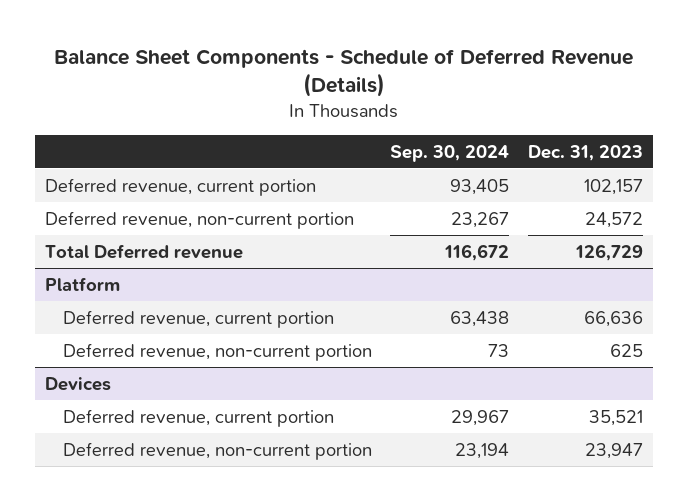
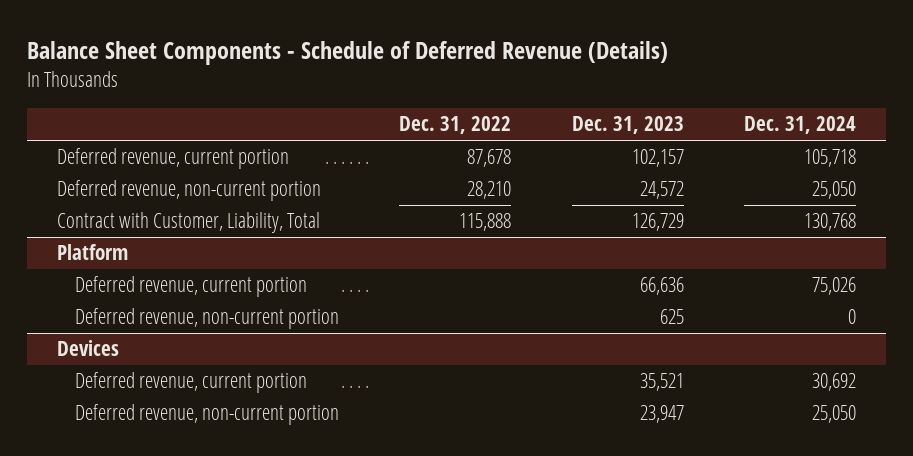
[390,144,510,162] Sep. 30, 2024 -> none
none -> [399,116,512,135] Dec. 31, 2022
none -> [744,116,857,135] Dec. 31, 2024
[44,243,243,259] Total Deferred revenue -> [56,212,320,234] Contract with Customer, Liability, Total

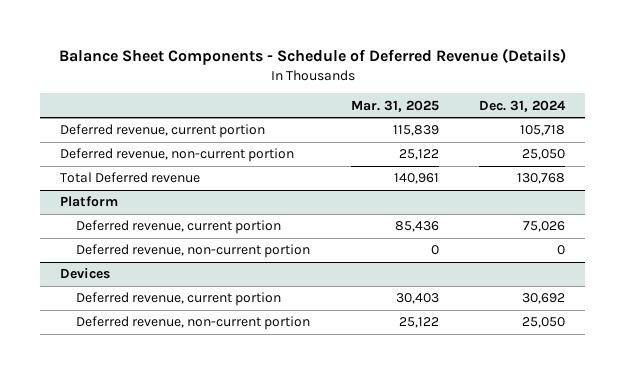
[399,116,512,135] Dec. 31, 2022 -> none
[571,116,684,135] Dec. 31, 2023 -> none
none -> [350,99,439,112] Mar. 31, 2025
[56,212,320,234] Contract with Customer, Liability, Total -> [59,172,200,184] Total Deferred revenue

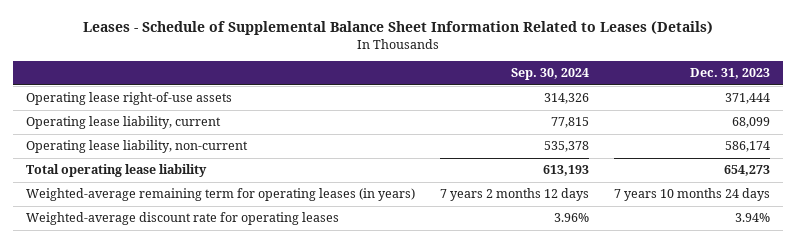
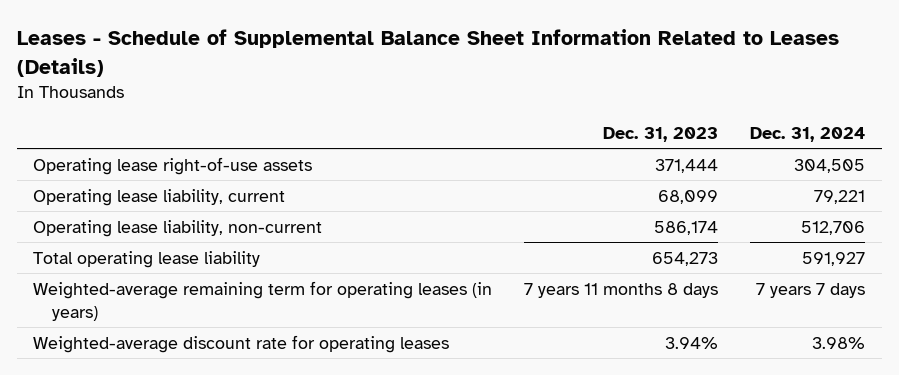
[510,68,589,81] Sep. 30, 2024 -> none
none -> [750,126,866,142] Dec. 31, 2024
[614,188,771,202] 7 years 10 months 24 days -> [524,282,719,298] 7 years 11 months 8 days

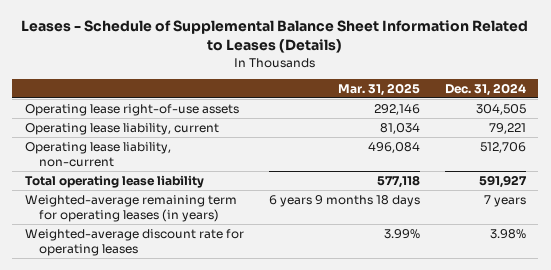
[603,126,719,142] Dec. 31, 2023 -> none
none -> [337,83,420,97] Mar. 31, 2025
[756,282,866,298] 7 years 7 days -> [483,194,526,207] 7 years

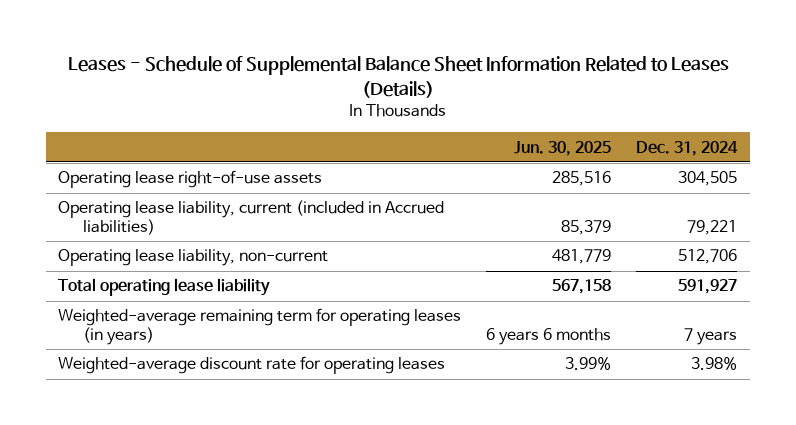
[337,83,420,97] Mar. 31, 2025 -> none
none -> [514,140,612,156] Jun. 30, 2025
[24,122,219,135] Operating lease liability, current -> [58,200,445,235] Operating lease liability, current (included in Accrued liabilities)

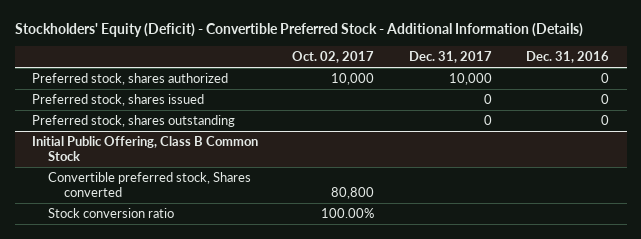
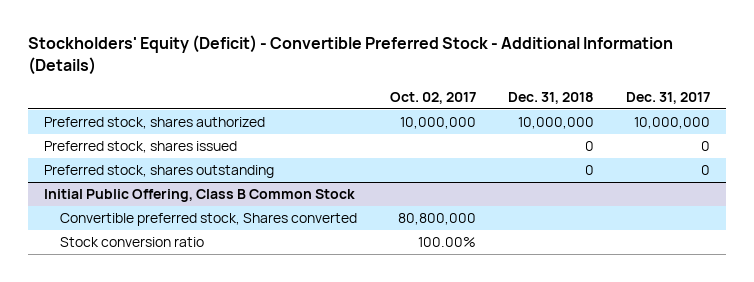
[526,51,610,64] Dec. 31, 2016 -> none
none -> [507,91,594,104] Dec. 31, 2018
[331,72,375,85] 10,000 -> [399,116,476,129] 10,000,000
[448,72,492,85] 10,000 -> [634,116,711,129] 10,000,000
[331,186,375,199] 80,800 -> [397,212,476,225] 80,800,000

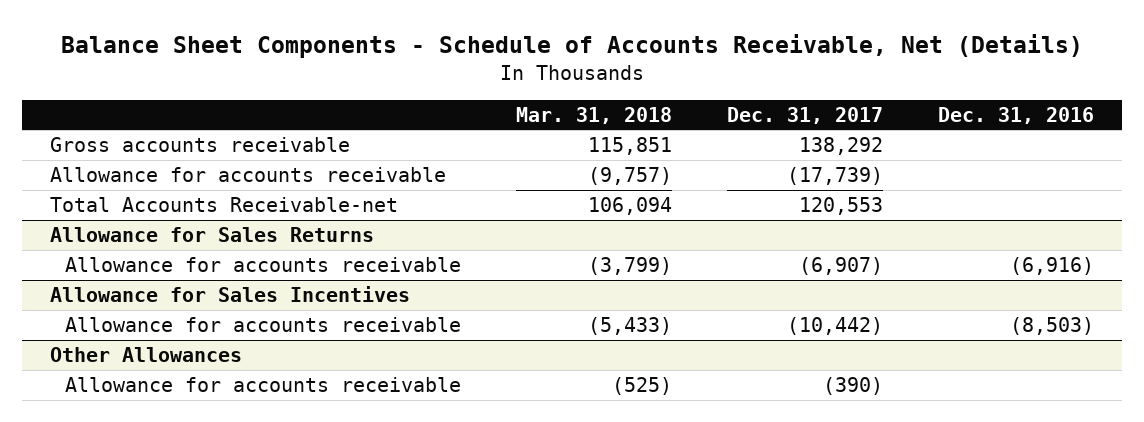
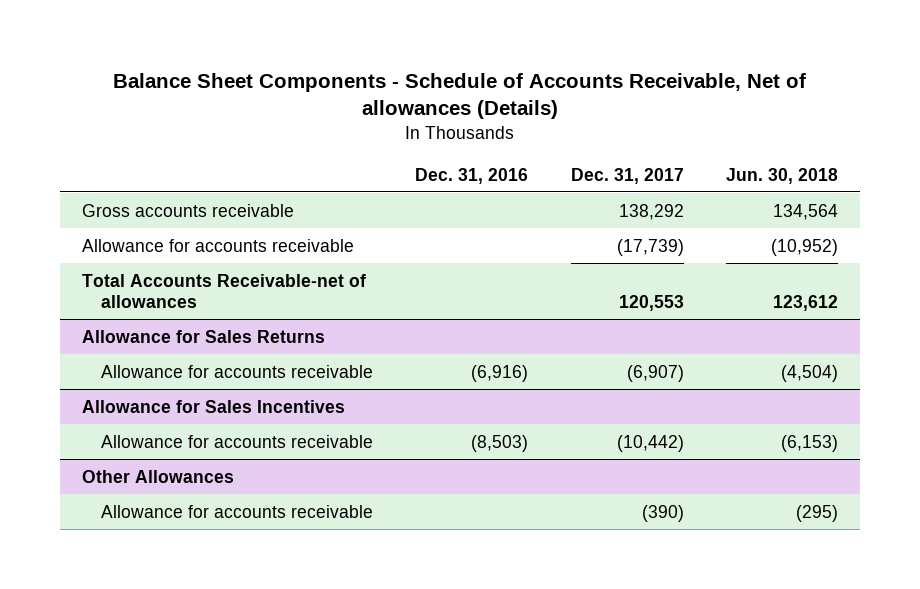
[61,34,1084,59] Balance Sheet Components - Schedule of Accounts Receivable, Net (Details) -> [113,72,807,120] Balance Sheet Components - Schedule of Accounts Receivable, Net of allowances (Details)
[516,106,673,124] Mar. 31, 2018 -> none
none -> [726,167,839,184] Jun. 30, 2018
[49,197,398,213] Total Accounts Receivable-net -> [81,273,366,308] Total Accounts Receivable-net of allowances

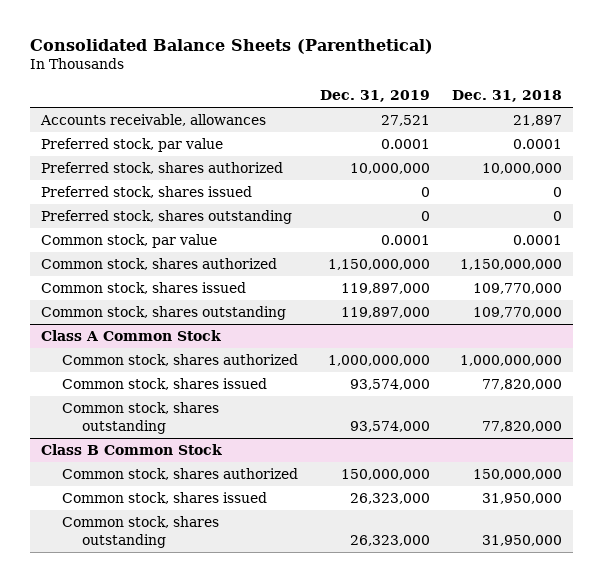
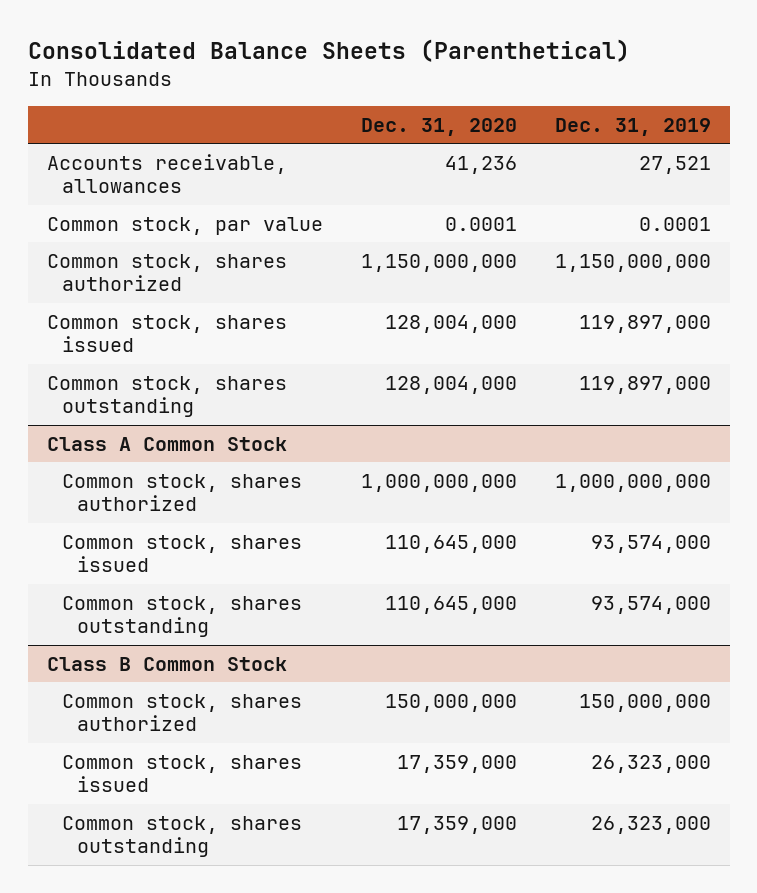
[452,89,563,102] Dec. 31, 2018 -> none
none -> [360,117,517,136] Dec. 31, 2020
[41,138,224,153] Preferred stock, par value -> none
[41,162,284,175] Preferred stock, shares authorized -> none
[41,186,253,199] Preferred stock, shares issued -> none
[41,210,293,225] Preferred stock, shares outstanding -> none

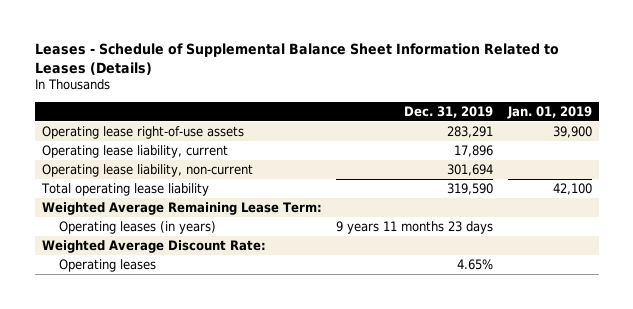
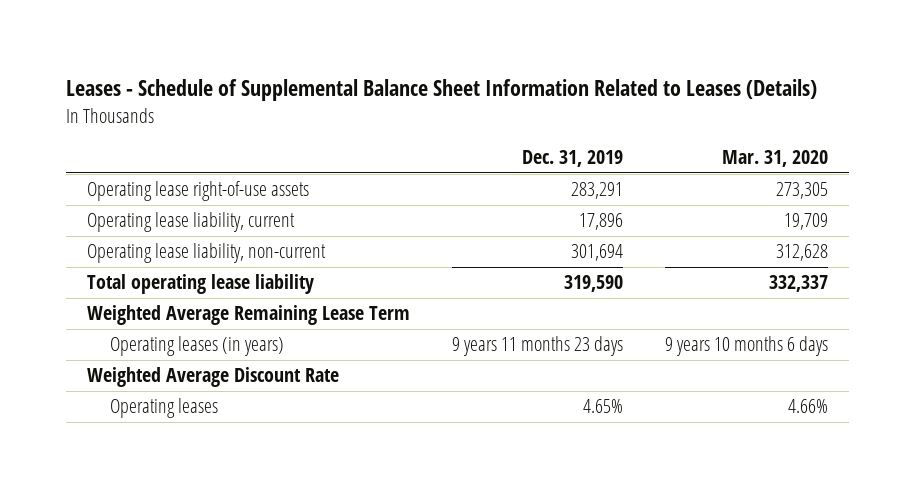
[506,105,592,119] Jan. 01, 2019 -> none
none -> [722,150,829,168] Mar. 31, 2020
[41,202,322,216] Weighted Average Remaining Lease Term: -> [87,305,411,326] Weighted Average Remaining Lease Term
[41,240,266,254] Weighted Average Discount Rate: -> [87,367,340,388] Weighted Average Discount Rate

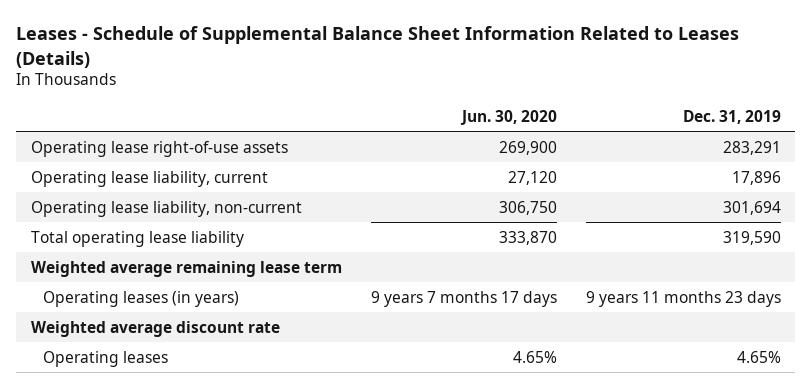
[722,150,829,168] Mar. 31, 2020 -> none
none -> [459,109,557,125] Jun. 30, 2020
[87,305,411,326] Weighted Average Remaining Lease Term -> [30,260,342,277] Weighted average remaining lease term
[87,367,340,388] Weighted Average Discount Rate -> [30,320,280,337] Weighted average discount rate

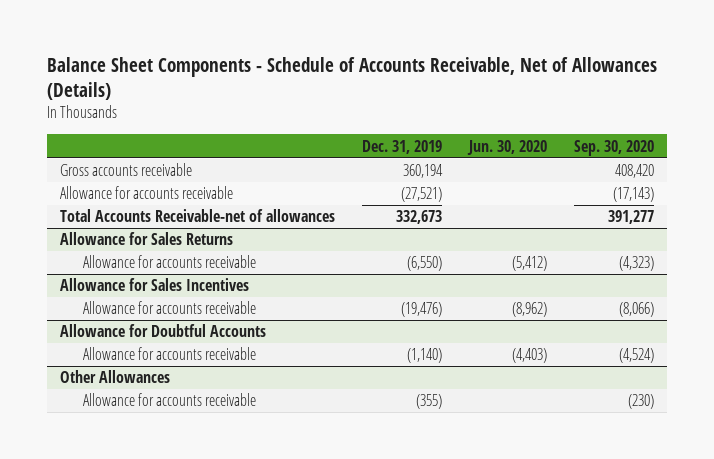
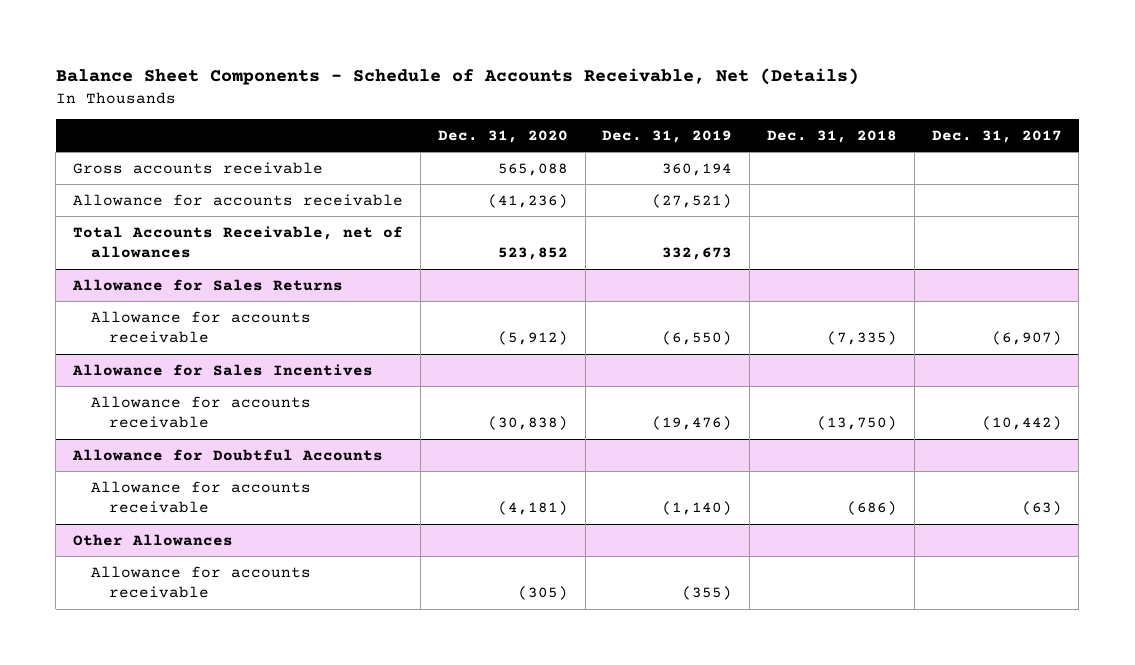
[46,56,657,100] Balance Sheet Components - Schedule of Accounts Receivable, Net of Allowances (Details) -> [55,68,859,86] Balance Sheet Components - Schedule of Accounts Receivable, Net (Details)
[466,139,547,155] Jun. 30, 2020 -> none
[573,139,654,156] Sep. 30, 2020 -> none
none -> [437,129,568,143] Dec. 31, 2020
none -> [767,129,898,143] Dec. 31, 2018
none -> [931,129,1062,143] Dec. 31, 2017
[60,209,336,223] Total Accounts Receivable-net of allowances -> [73,225,404,259] Total Accounts Receivable, net of allowances

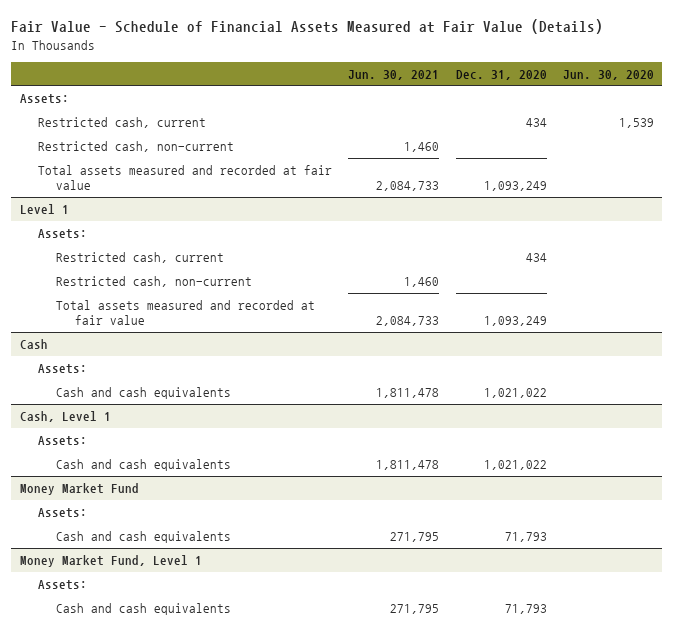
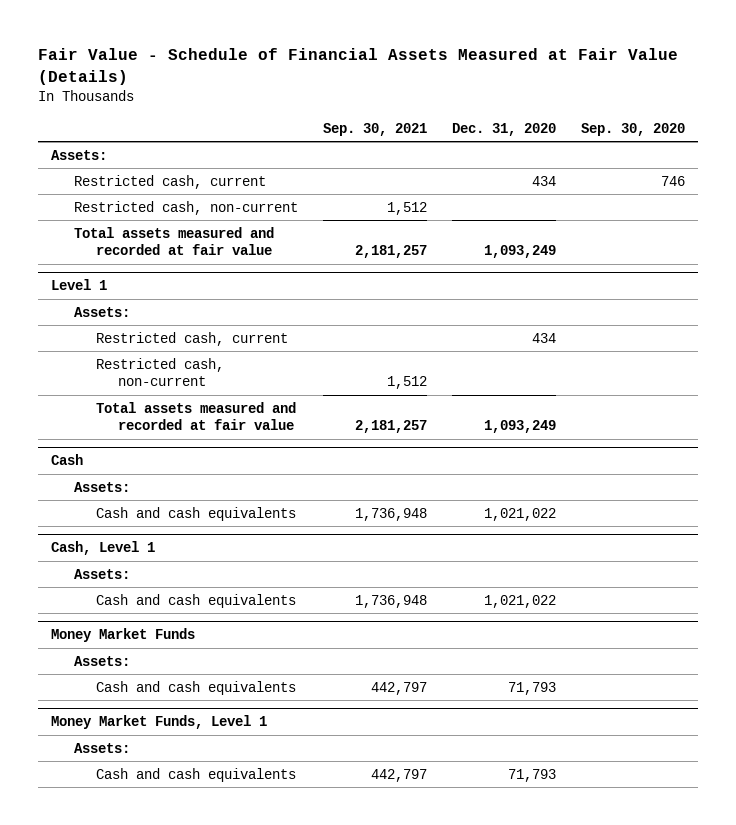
[348,69,440,80] Jun. 30, 2021 -> none
[562,69,654,80] Jun. 30, 2020 -> none
none -> [322,122,427,136] Sep. 30, 2021
none -> [581,122,686,136] Sep. 30, 2020
[19,483,139,496] Money Market Fund -> [51,628,196,643] Money Market Funds
[19,555,202,568] Money Market Fund, Level 1 -> [51,715,268,730] Money Market Funds, Level 1

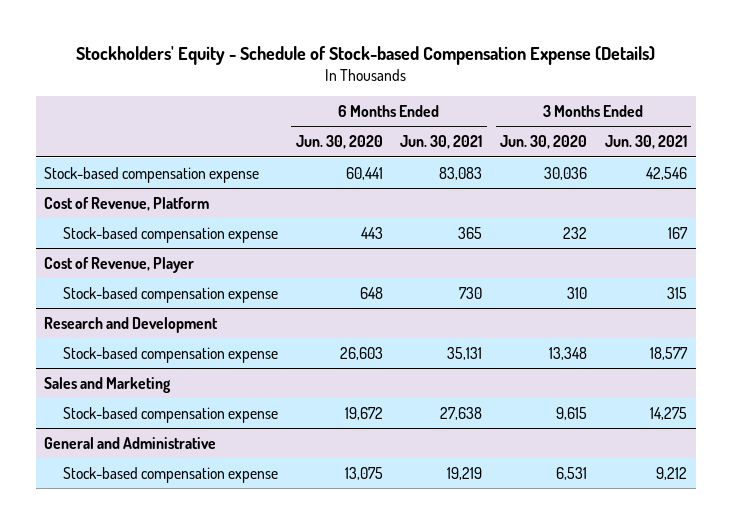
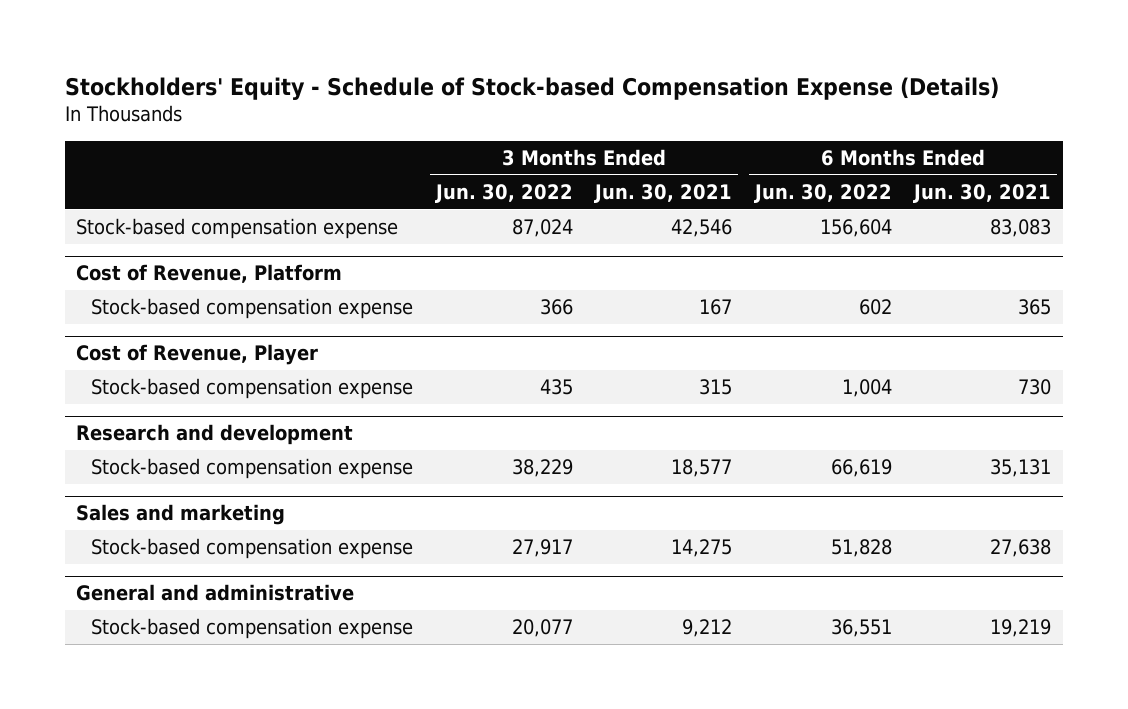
[295,135,383,150] Jun. 30, 2020 -> none
[499,135,587,150] Jun. 30, 2020 -> none
none -> [434,183,573,203] Jun. 30, 2022
none -> [753,183,892,203] Jun. 30, 2022
[44,316,219,333] Research and Development -> [76,424,354,446] Research and development
[44,376,172,393] Sales and Marketing -> [76,504,286,526] Sales and marketing
[44,436,217,449] General and Administrative -> [76,584,355,602] General and administrative

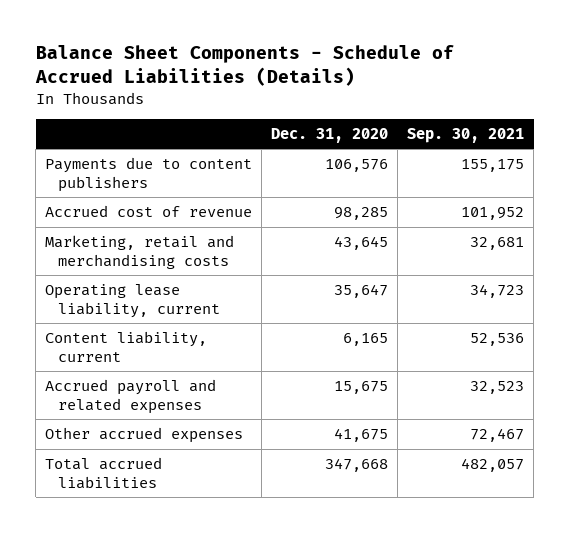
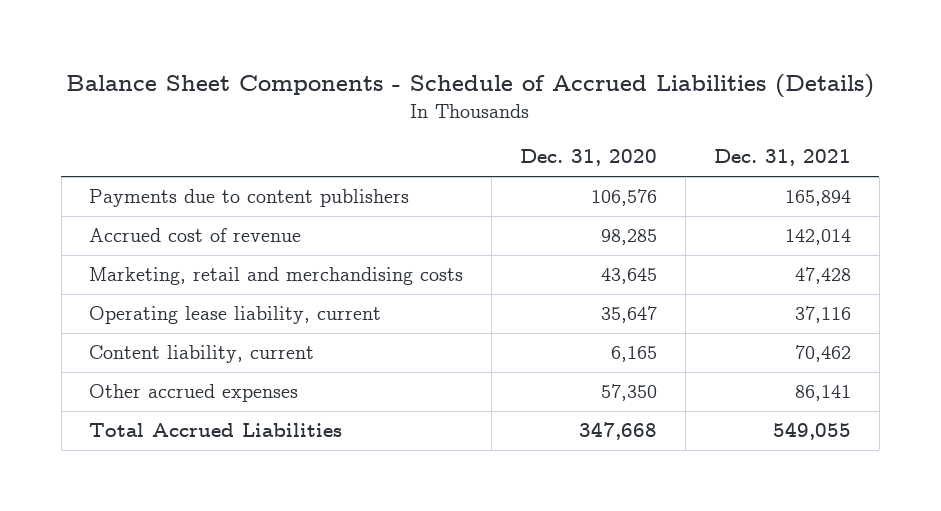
[407,127,525,143] Sep. 30, 2021 -> none
none -> [714,149,852,167] Dec. 31, 2021
[45,379,217,414] Accrued payroll and related expenses -> none
[334,428,389,443] 41,675 -> [601,384,658,402] 57,350
[45,457,163,489] Total accrued liabilities -> [89,423,343,438] Total Accrued Liabilities

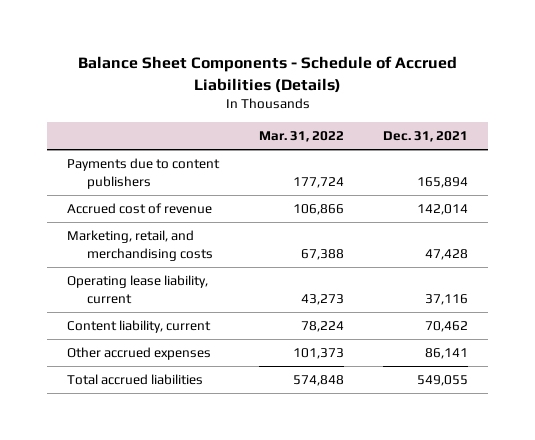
[520,149,658,167] Dec. 31, 2020 -> none
none -> [258,131,344,143] Mar. 31, 2022
[89,267,464,286] Marketing, retail and merchandising costs -> [66,229,214,261] Marketing, retail, and merchandising costs
[89,423,343,438] Total Accrued Liabilities -> [66,373,203,385] Total accrued liabilities

